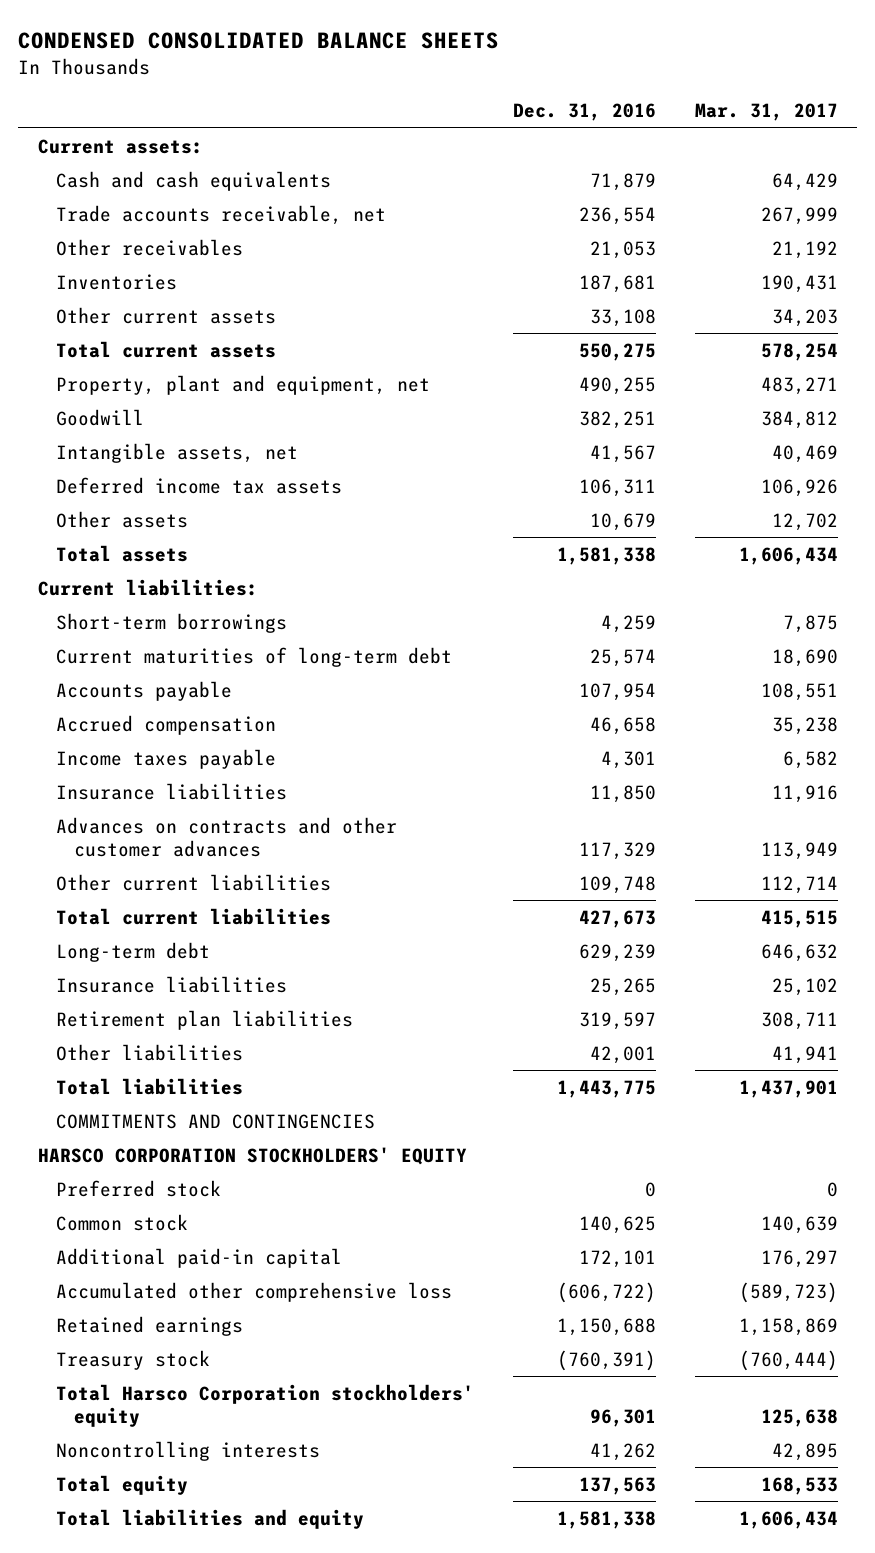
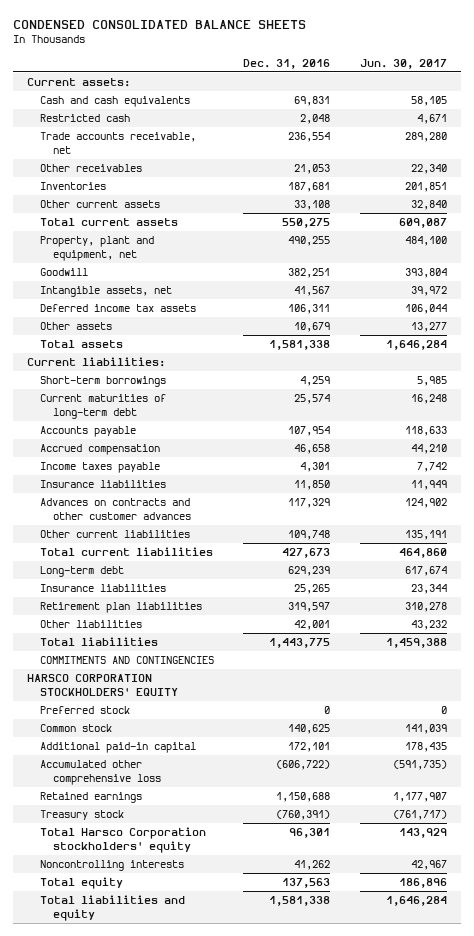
[694,103,838,122] Mar. 31, 2017 -> none
none -> [359,58,447,69] Jun. 30, 2017
[589,172,656,191] 71,879 -> [294,95,331,106] 69,831
none -> [40,113,131,122] Restricted cash

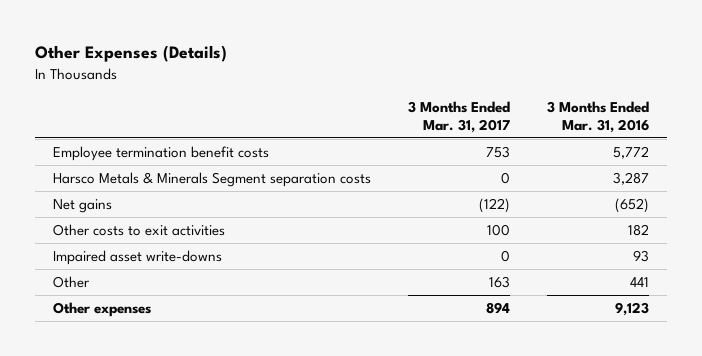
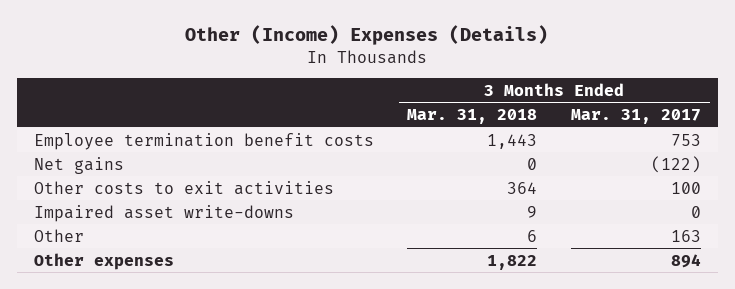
[34,45,227,63] Other Expenses (Details) -> [185,25,549,46] Other (Income) Expenses (Details)
[546,100,649,134] 3 Months Ended Mar. 31, 2016 -> none
none -> [407,109,538,125] Mar. 31, 2018
[53,171,372,187] Harsco Metals & Minerals Segment separation costs -> none

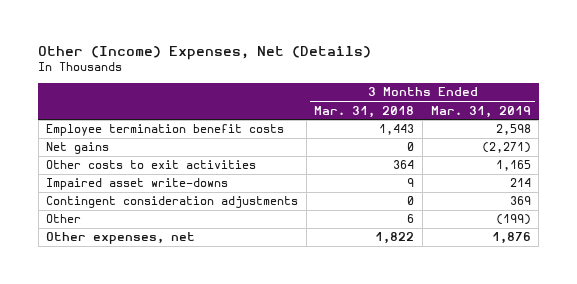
[185,25,549,46] Other (Income) Expenses (Details) -> [38,45,372,60] Other (Income) Expenses, Net (Details)
[571,109,702,125] Mar. 31, 2017 -> none
none -> [430,105,531,118] Mar. 31, 2019
none -> [46,196,299,209] Contingent consideration adjustments
[33,252,174,270] Other expenses -> [46,232,196,245] Other expenses, net

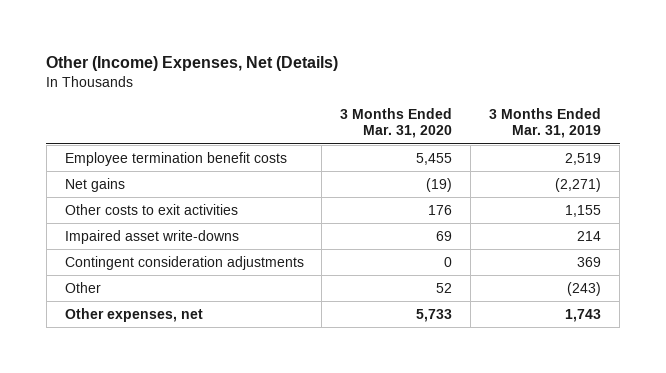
[314,105,415,118] Mar. 31, 2018 -> none
none -> [340,107,453,139] 3 Months Ended Mar. 31, 2020
[495,124,531,136] 2,598 -> [565,152,602,165] 2,519
[495,160,531,172] 1,165 -> [565,204,602,217] 1,155
[495,214,531,226] (199) -> [567,281,602,296] (243)
[491,232,531,245] 1,876 -> [565,308,602,322] 1,743

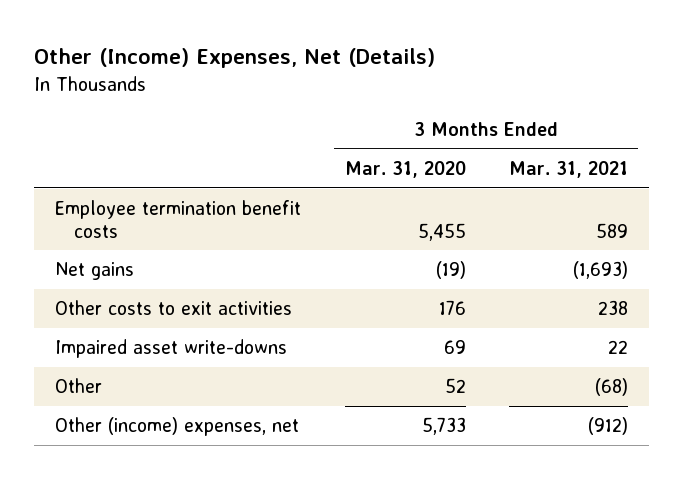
[489,107,602,139] 3 Months Ended Mar. 31, 2019 -> none
none -> [508,160,628,178] Mar. 31, 2021
[64,255,304,270] Contingent consideration adjustments -> none
[64,307,203,322] Other expenses, net -> [55,416,300,436] Other (income) expenses, net

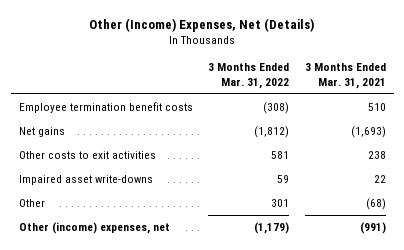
[344,160,466,178] Mar. 31, 2020 -> none
none -> [208,63,290,90] 3 Months Ended Mar. 31, 2022
[595,222,628,238] 589 -> [367,102,386,111] 510
[587,416,628,435] (912) -> [359,221,386,234] (991)

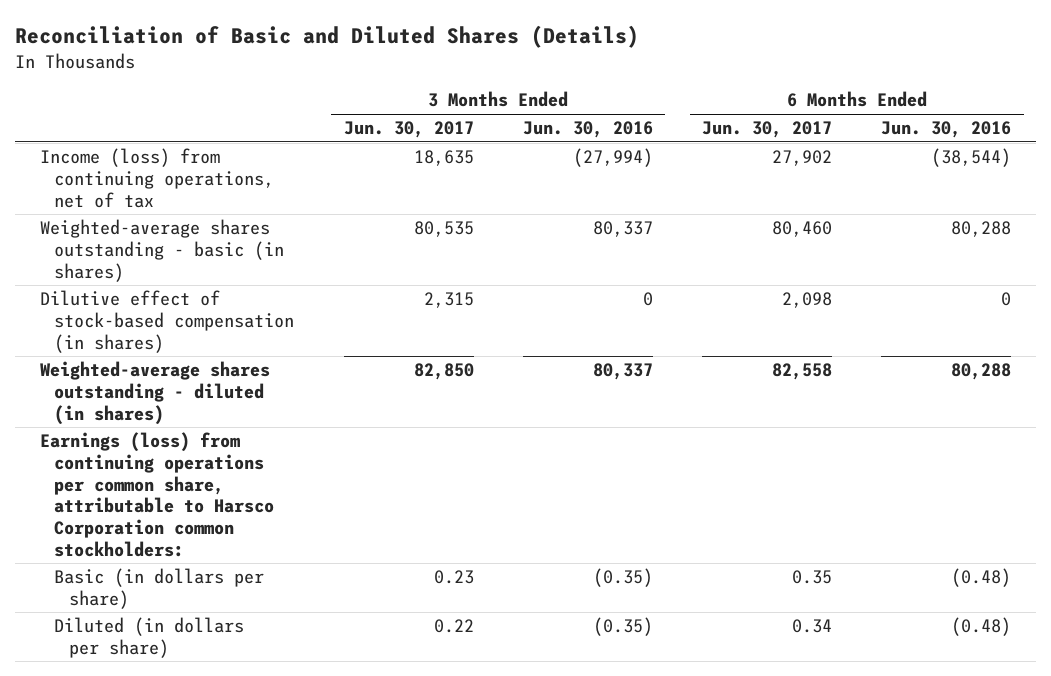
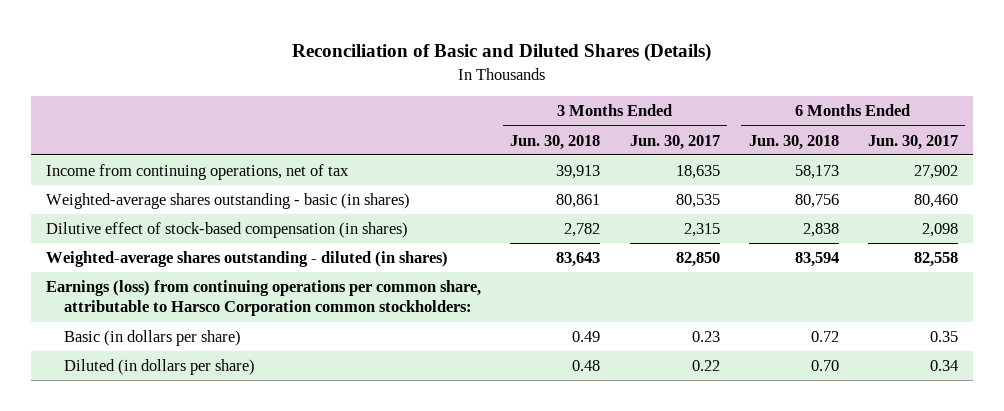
[522,121,653,139] Jun. 30, 2016 -> none
[881,121,1012,139] Jun. 30, 2016 -> none
none -> [510,134,601,150] Jun. 30, 2018
none -> [748,134,839,150] Jun. 30, 2018
[39,148,275,208] Income (loss) from continuing operations, net of tax -> [46,164,350,181] Income from continuing operations, net of tax

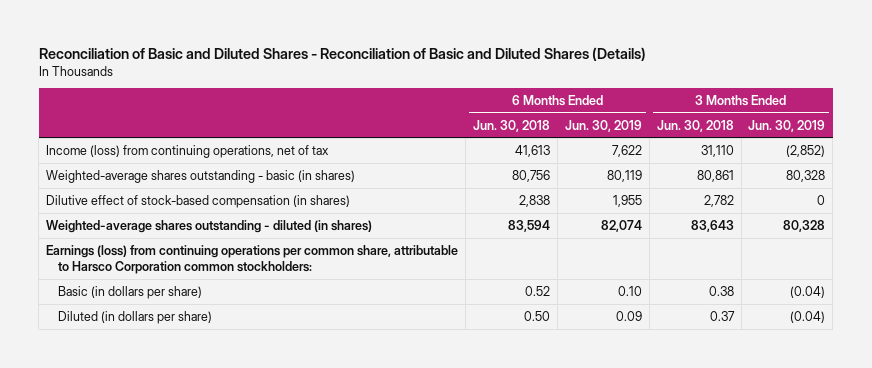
[292,43,712,63] Reconciliation of Basic and Diluted Shares (Details) -> [38,46,646,61] Reconciliation of Basic and Diluted Shares - Reconciliation of Basic and Diluted Shares (Details)
[629,134,720,150] Jun. 30, 2017 -> none
[868,134,959,150] Jun. 30, 2017 -> none
none -> [564,119,642,132] Jun. 30, 2019
none -> [748,119,826,132] Jun. 30, 2019
[46,164,350,181] Income from continuing operations, net of tax -> [46,144,330,158] Income (loss) from continuing operations, net of tax
[556,165,601,180] 39,913 -> [700,144,734,157] 31,110
[794,165,839,180] 58,173 -> [515,144,551,157] 41,613
[572,331,601,343] 0.49 -> [708,285,734,296] 0.38
[810,331,839,343] 0.72 -> [525,285,551,296] 0.52
[572,360,601,372] 0.48 -> [709,310,735,321] 0.37
[810,360,839,372] 0.70 -> [524,310,551,321] 0.50

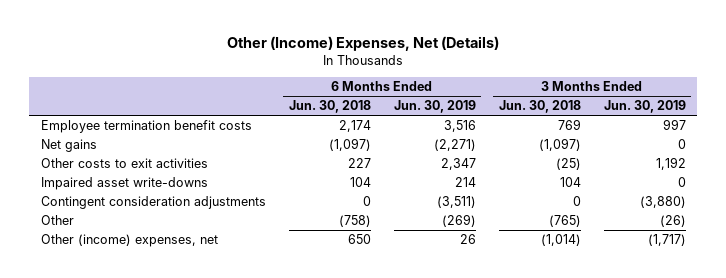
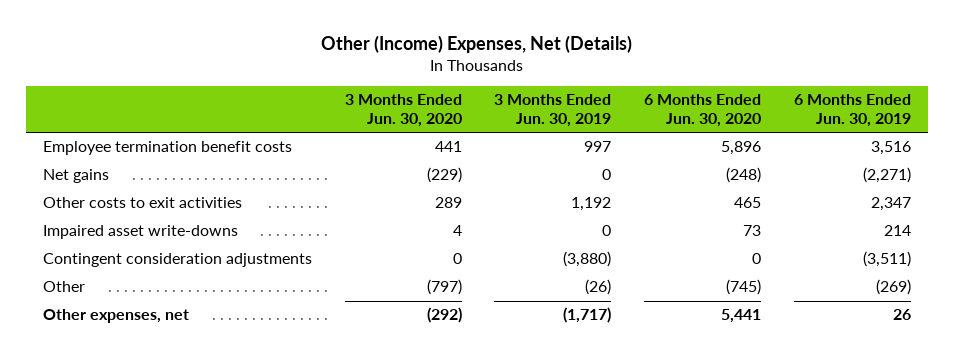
[288,100,371,114] Jun. 30, 2018 -> none
[498,100,581,114] Jun. 30, 2018 -> none
none -> [344,94,462,127] 3 Months Ended Jun. 30, 2020
none -> [644,94,762,127] 6 Months Ended Jun. 30, 2020
[40,233,218,247] Other (income) expenses, net -> [42,309,189,324] Other expenses, net

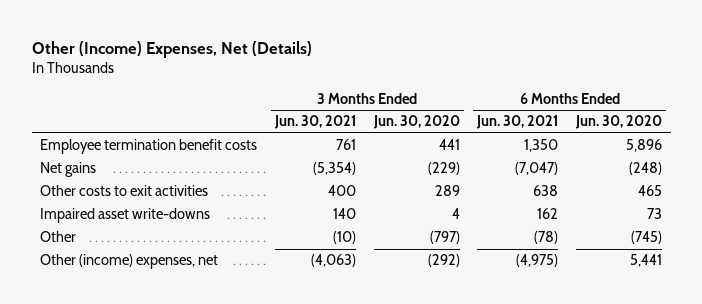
[494,94,612,127] 3 Months Ended Jun. 30, 2019 -> none
[794,94,912,127] 6 Months Ended Jun. 30, 2019 -> none
none -> [274,115,357,130] Jun. 30, 2021
none -> [476,115,559,130] Jun. 30, 2021
[42,253,312,268] Contingent consideration adjustments -> none
[42,309,189,324] Other expenses, net -> [40,254,219,270] Other (income) expenses, net

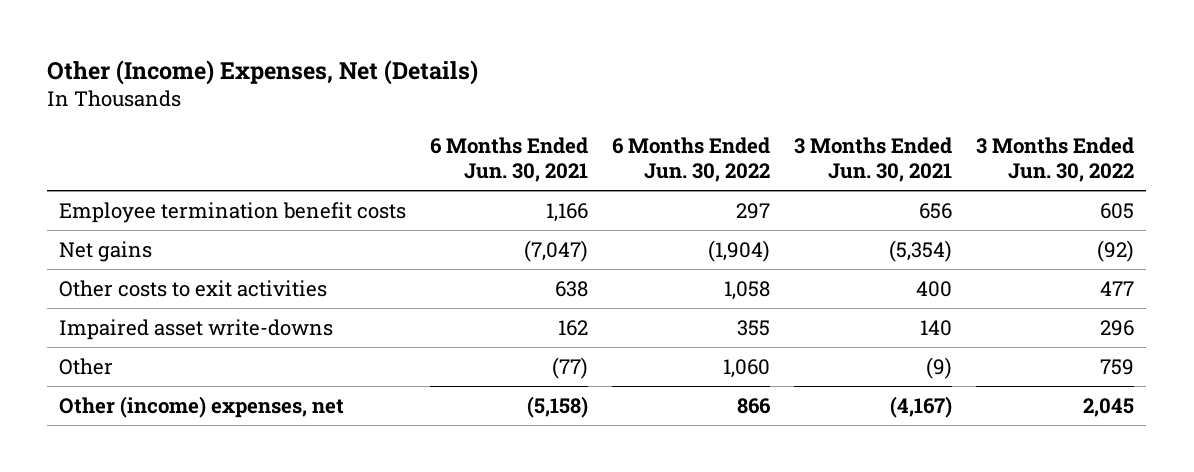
[372,115,460,130] Jun. 30, 2020 -> none
[574,115,662,130] Jun. 30, 2020 -> none
none -> [612,137,771,183] 6 Months Ended Jun. 30, 2022
none -> [976,137,1135,183] 3 Months Ended Jun. 30, 2022
[336,139,357,151] 761 -> [919,202,953,219] 656
[524,139,559,153] 1,350 -> [546,202,589,222] 1,166
[333,231,357,245] (10) -> [926,356,953,379] (9)
[534,231,559,245] (78) -> [552,356,589,379] (77)
[311,254,357,268] (4,063) -> [890,395,953,418] (4,167)
[516,254,559,268] (4,975) -> [527,395,589,418] (5,158)

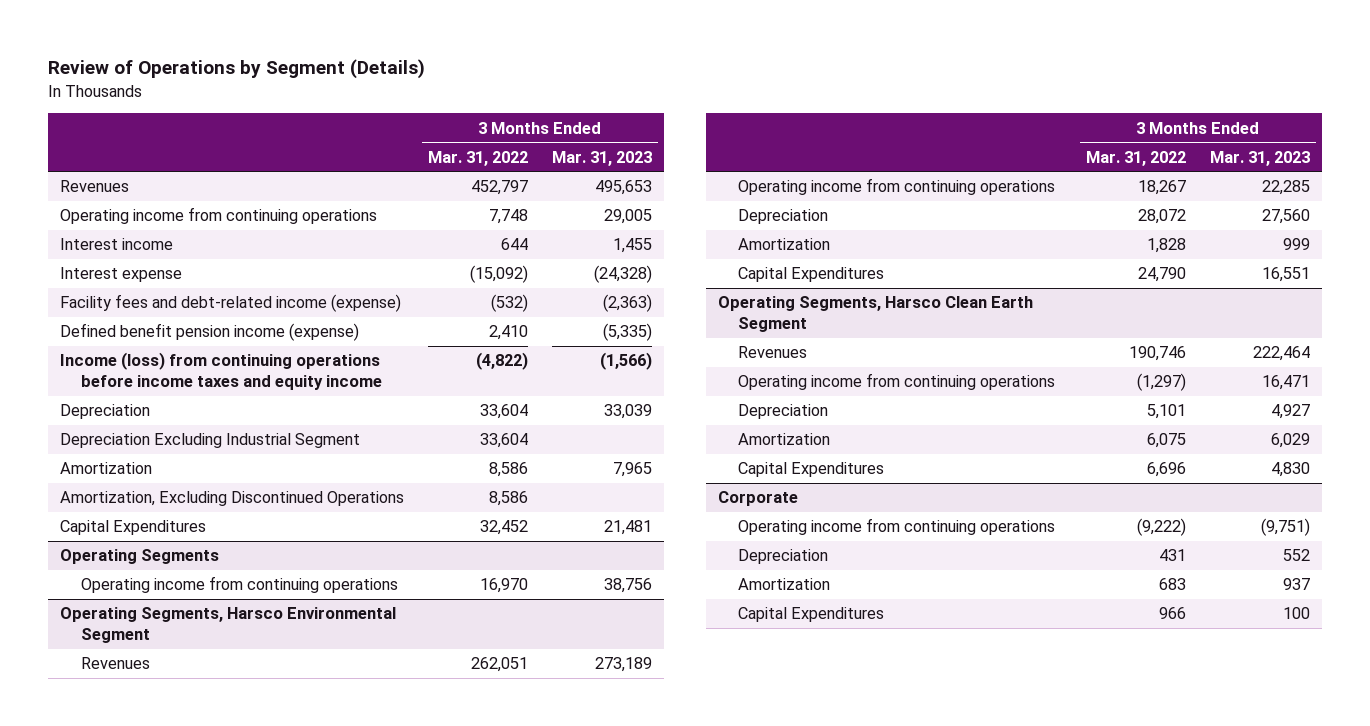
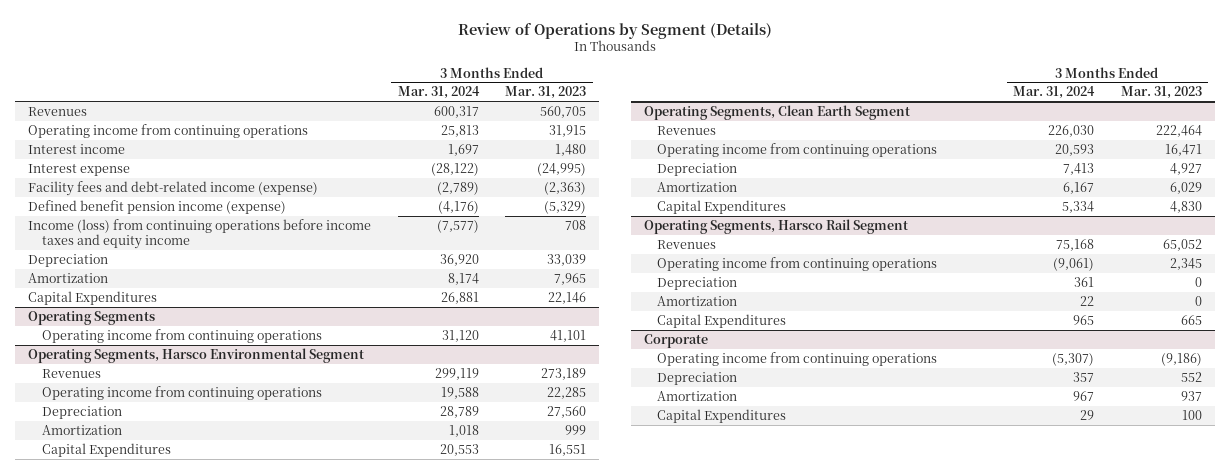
[428,150,529,166] Mar. 31, 2022 -> none
none -> [397,86,480,100] Mar. 31, 2024
[595,180,653,196] 495,653 -> [540,105,587,118] 560,705
[604,209,653,225] 29,005 -> [549,124,587,137] 31,915
[613,238,653,254] 1,455 -> [555,143,587,156] 1,480
[594,265,653,284] (24,328) -> [537,162,587,176] (24,995)
[603,323,653,342] (5,335) -> [544,200,587,214] (5,329)
[600,352,653,371] (1,566) -> [565,219,587,230] 708
[60,433,361,449] Depreciation Excluding Industrial Segment -> none
[60,491,405,507] Amortization, Excluding Discontinued Operations -> none
[604,520,653,536] 21,481 -> [548,291,587,304] 22,146
[604,578,653,594] 38,756 -> [550,329,587,342] 41,101
[717,296,1033,333] Operating Segments, Harsco Clean Earth Segment -> [643,104,910,120] Operating Segments, Clean Earth Segment
none -> [643,218,908,234] Operating Segments, Harsco Rail Segment
none -> [657,239,717,249] Revenues
none -> [657,256,938,271] Operating income from continuing operations
none -> [657,276,738,290] Depreciation
none -> [657,295,738,306] Amortization
none -> [657,313,787,328] Capital Expenditures
[1260,518,1310,537] (9,751) -> [1160,352,1202,366] (9,186)

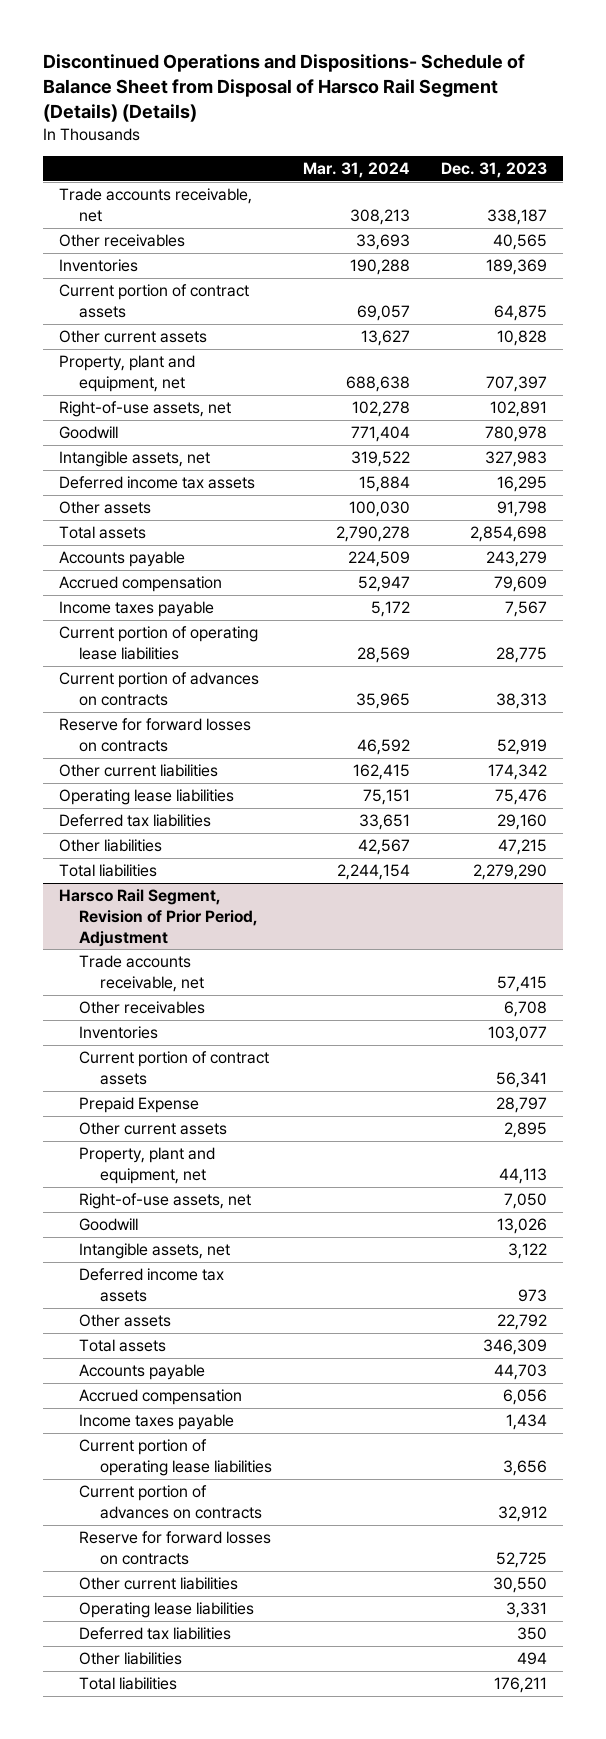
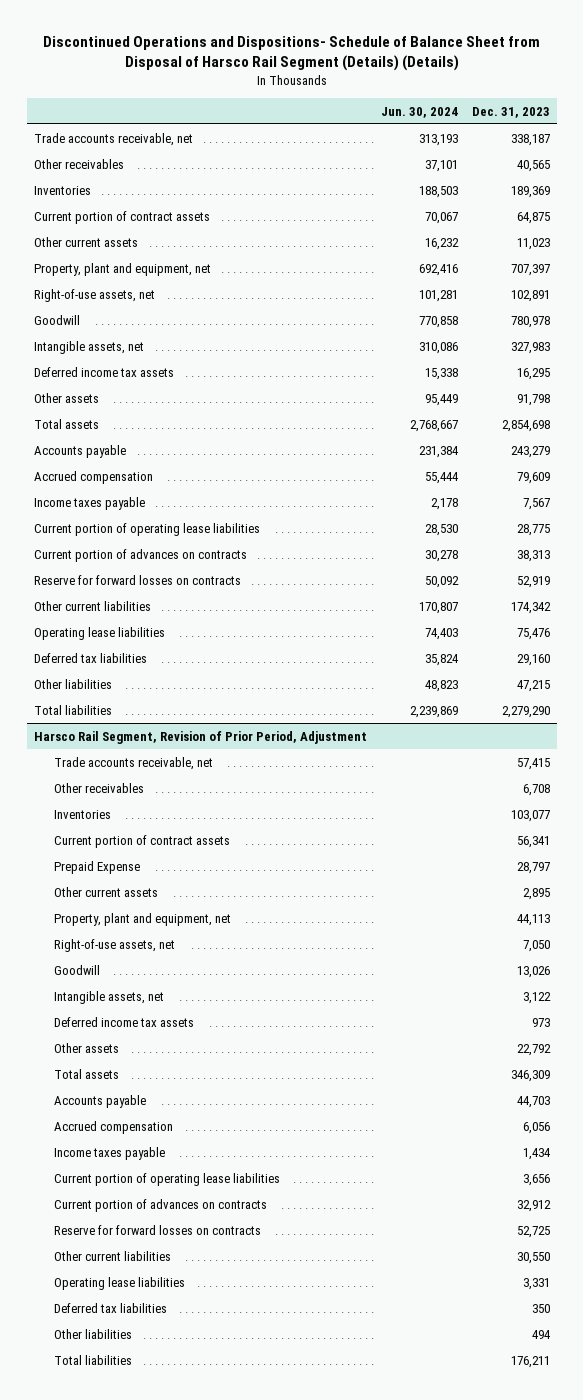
[302,161,410,178] Mar. 31, 2024 -> none
none -> [380,106,458,118] Jun. 30, 2024
[496,330,547,347] 10,828 -> [516,237,550,250] 11,023

